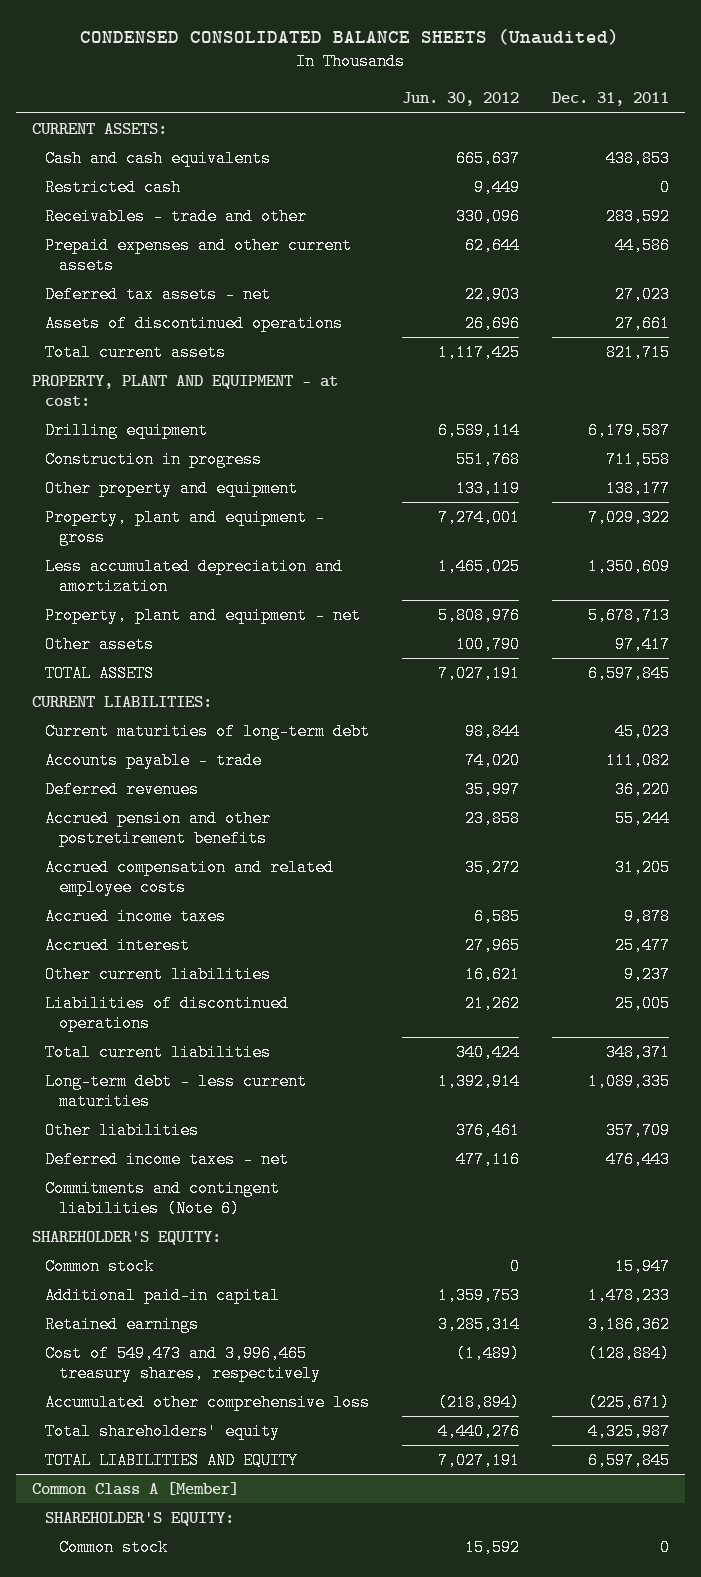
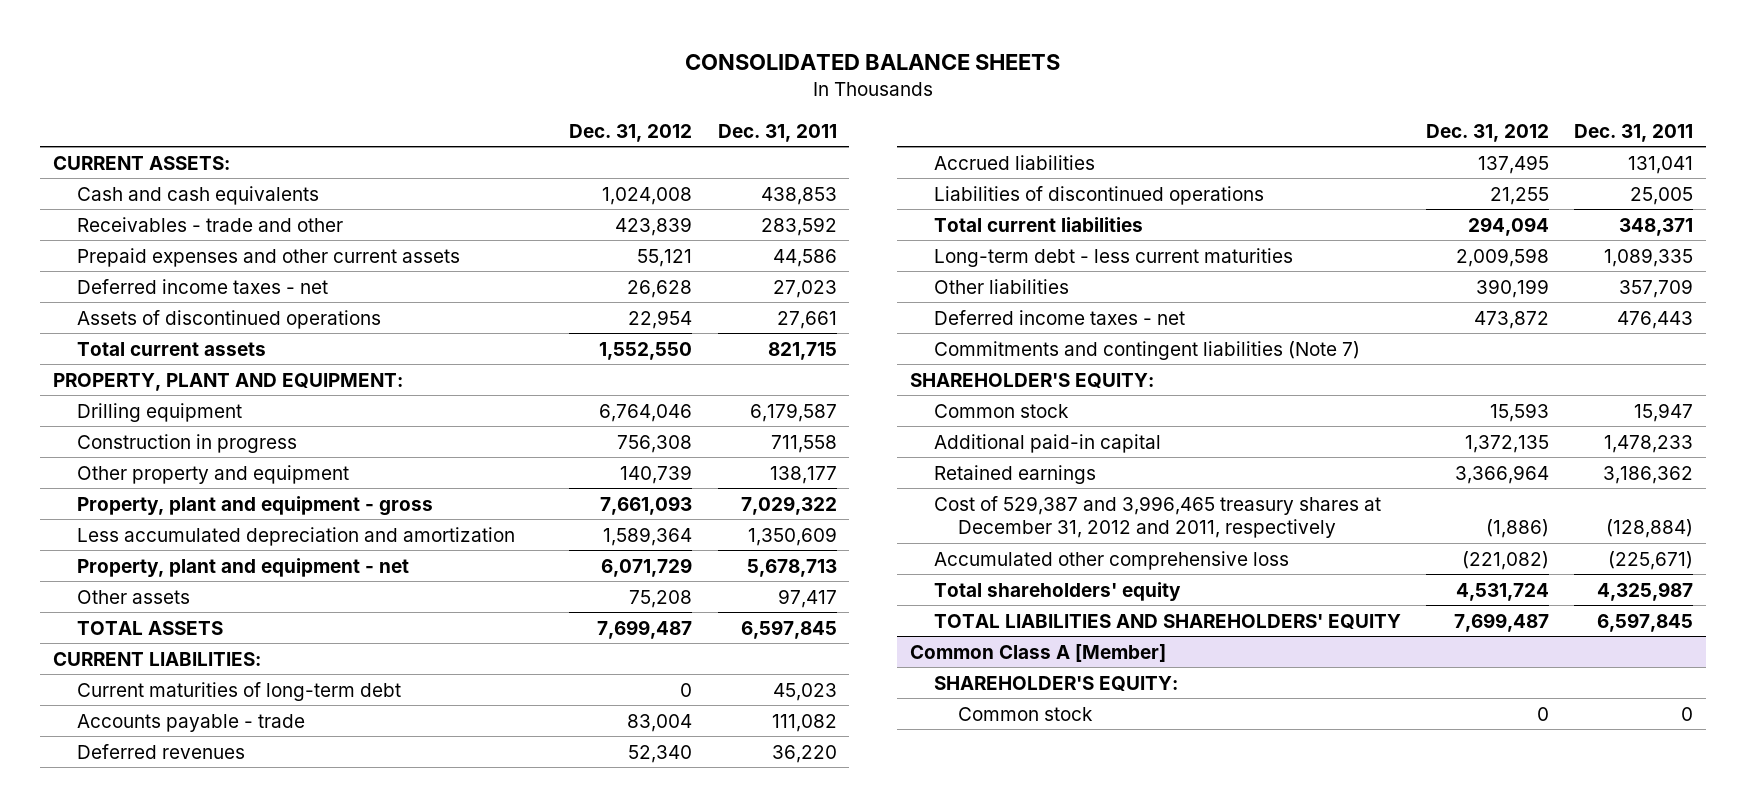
[80,28,620,45] CONDENSED CONSOLIDATED BALANCE SHEETS (Unaudited) -> [685,54,1061,71] CONSOLIDATED BALANCE SHEETS
[402,92,520,107] Jun. 30, 2012 -> none
none -> [569,123,693,142] Dec. 31, 2012
[45,178,182,196] Restricted cash -> none
[45,285,272,303] Deferred tax assets - net -> [76,278,328,294] Deferred income taxes - net
[32,374,339,406] PROPERTY, PLANT AND EQUIPMENT - at cost: -> [52,372,403,391] PROPERTY, PLANT AND EQUIPMENT:
[45,809,272,847] Accrued pension and other postretirement benefits -> none
[45,858,335,896] Accrued compensation and related employee costs -> none
[45,907,227,925] Accrued income taxes -> none
[45,936,191,954] Accrued interest -> none
[45,965,272,983] Other current liabilities -> none
none -> [933,154,1095,170] Accrued liabilities
[45,1179,281,1217] Commitments and contingent liabilities (Note 6) -> [933,340,1360,360] Commitments and contingent liabilities (Note 7)
[45,1344,321,1382] Cost of 549,473 and 3,996,465 treasury shares, respectively -> [933,495,1381,539] Cost of 529,387 and 3,996,465 treasury shares at December 31, 2012 and 2011, respectively
[45,1451,299,1469] TOTAL LIABILITIES AND EQUITY -> [933,613,1401,629] TOTAL LIABILITIES AND SHAREHOLDERS' EQUITY

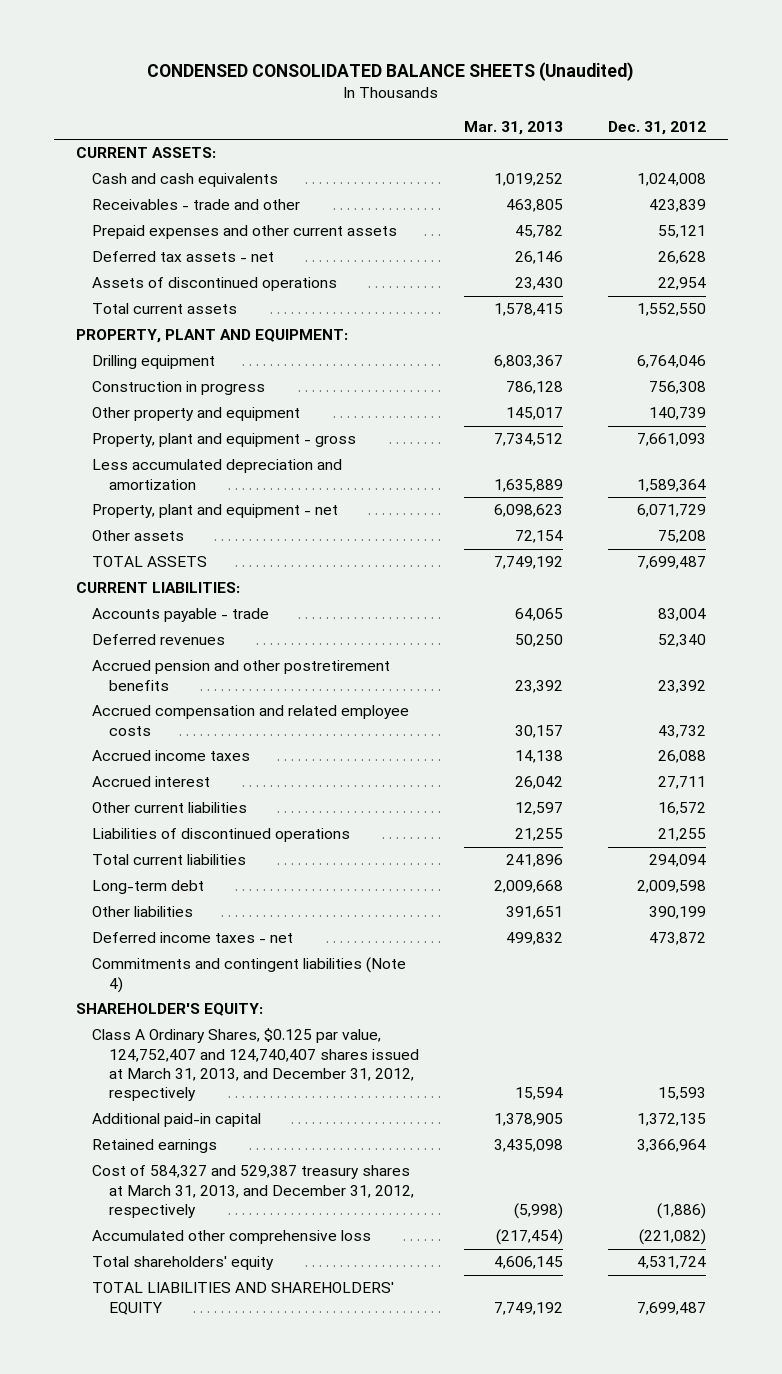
[685,54,1061,71] CONSOLIDATED BALANCE SHEETS -> [146,62,634,82] CONDENSED CONSOLIDATED BALANCE SHEETS (Unaudited)
[717,123,837,142] Dec. 31, 2011 -> none
none -> [463,120,563,135] Mar. 31, 2013
[76,278,328,294] Deferred income taxes - net -> [92,251,275,263] Deferred tax assets - net
[76,681,401,701] Current maturities of long-term debt -> none
[933,154,1095,170] Accrued liabilities -> none
none -> [92,660,391,691] Accrued pension and other postretirement benefits
none -> [92,705,410,736] Accrued compensation and related employee costs
none -> [92,750,251,762] Accrued income taxes
none -> [92,776,211,788] Accrued interest
none -> [92,802,248,814] Other current liabilities
[933,247,1293,267] Long-term debt - less current maturities -> [92,880,205,895] Long-term debt
[933,340,1360,360] Commitments and contingent liabilities (Note 7) -> [92,957,407,993] Commitments and contingent liabilities (Note 4)
[933,403,1069,418] Common stock -> [92,1028,419,1102] Class A Ordinary Shares, $0.125 par value, 124,752,407 and 124,740,407 shares issued at March 31, 2013, and December 31, 2012, respectively
[933,495,1381,539] Cost of 529,387 and 3,996,465 treasury shares at December 31, 2012 and 2011, respectively -> [92,1165,414,1219] Cost of 584,327 and 529,387 treasury shares at March 31, 2013, and December 31, 2012, respectively
[909,643,1166,662] Common Class A [Member] -> none
[933,675,1178,691] SHAREHOLDER'S EQUITY: -> none
[957,706,1093,721] Common stock -> none

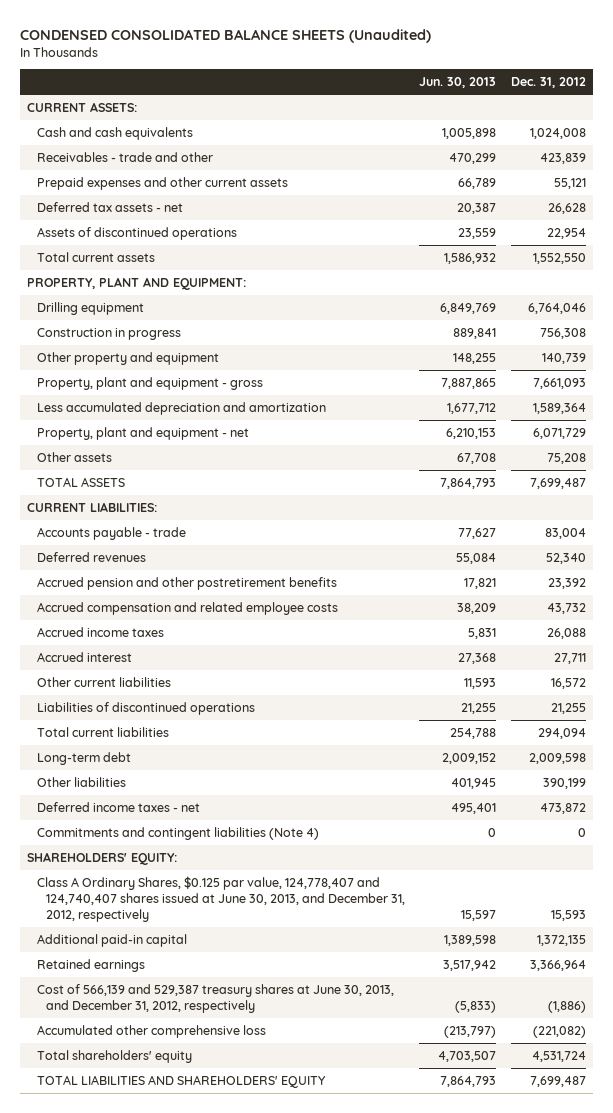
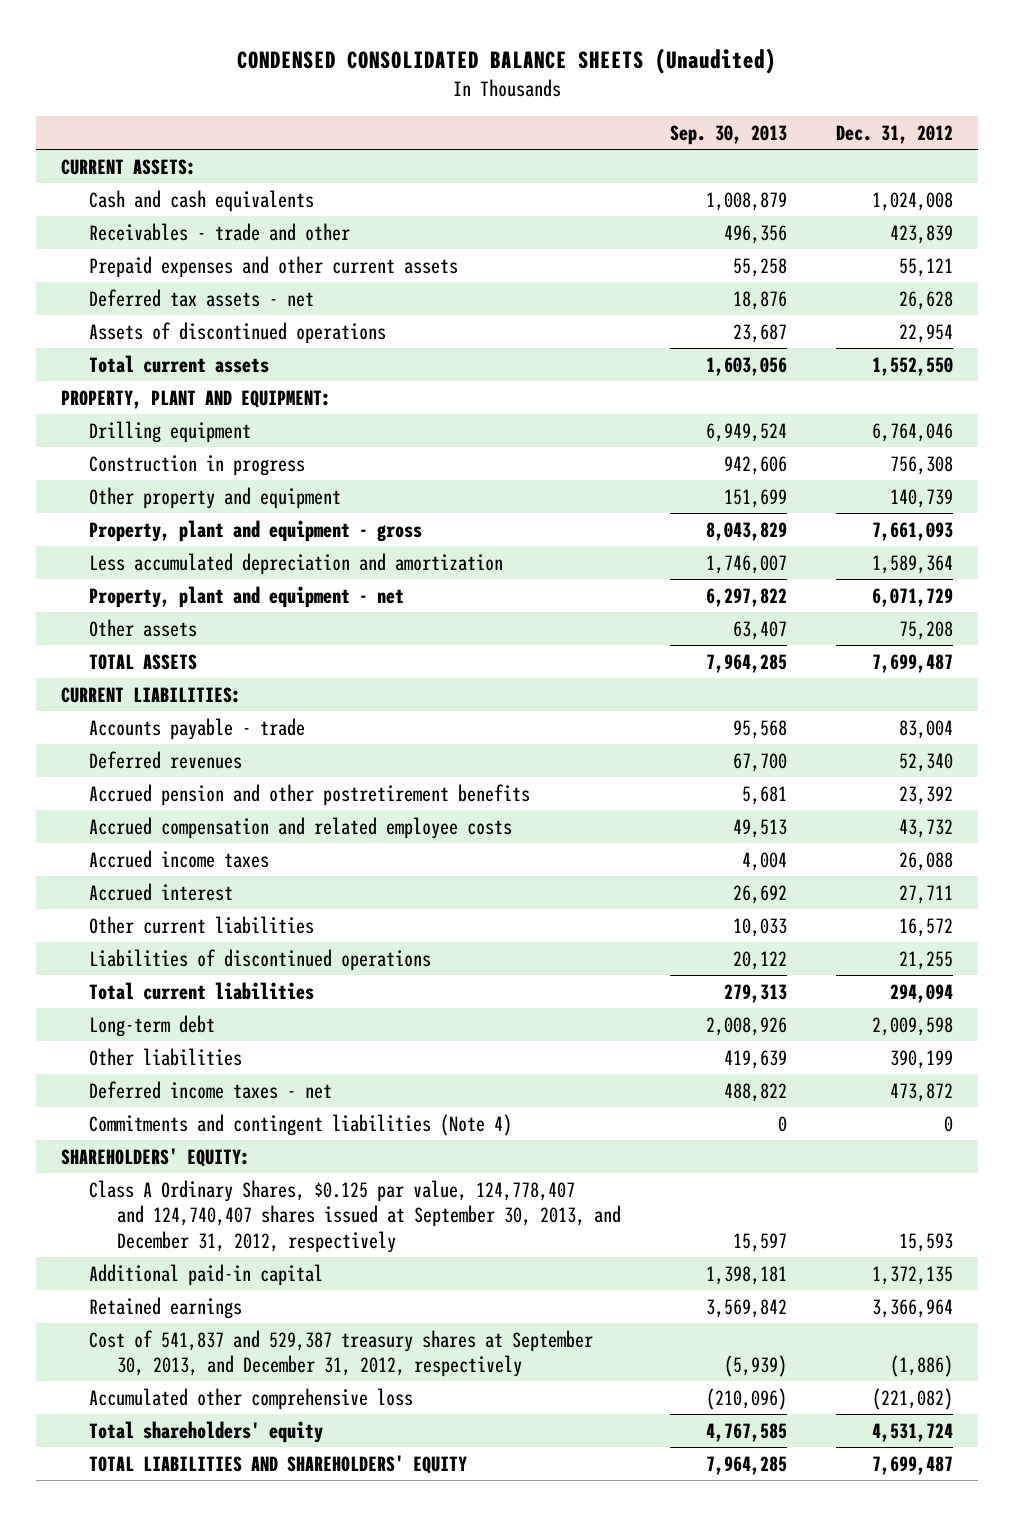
[419,77,497,89] Jun. 30, 2013 -> none
none -> [670,124,788,145] Sep. 30, 2013
[36,875,406,923] Class A Ordinary Shares, $0.125 par value, 124,778,407 and 124,740,407 shares issued at June 30, 2013, and December 31, 2012, respectively -> [89,1179,622,1253] Class A Ordinary Shares, $0.125 par value, 124,778,407 and 124,740,407 shares issued at September 30, 2013, and December 31, 2012, respectively
[36,983,394,1013] Cost of 566,139 and 529,387 treasury shares at June 30, 2013, and December 31, 2012, respectively -> [89,1329,594,1378] Cost of 541,837 and 529,387 treasury shares at September 30, 2013, and December 31, 2012, respectively

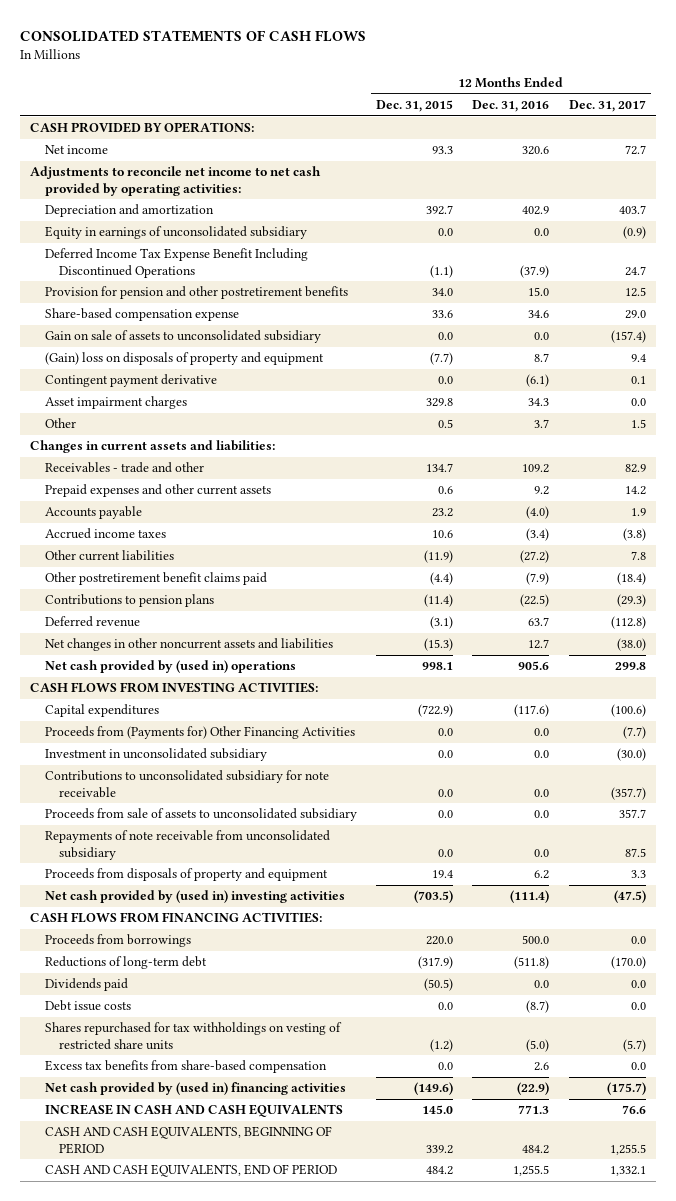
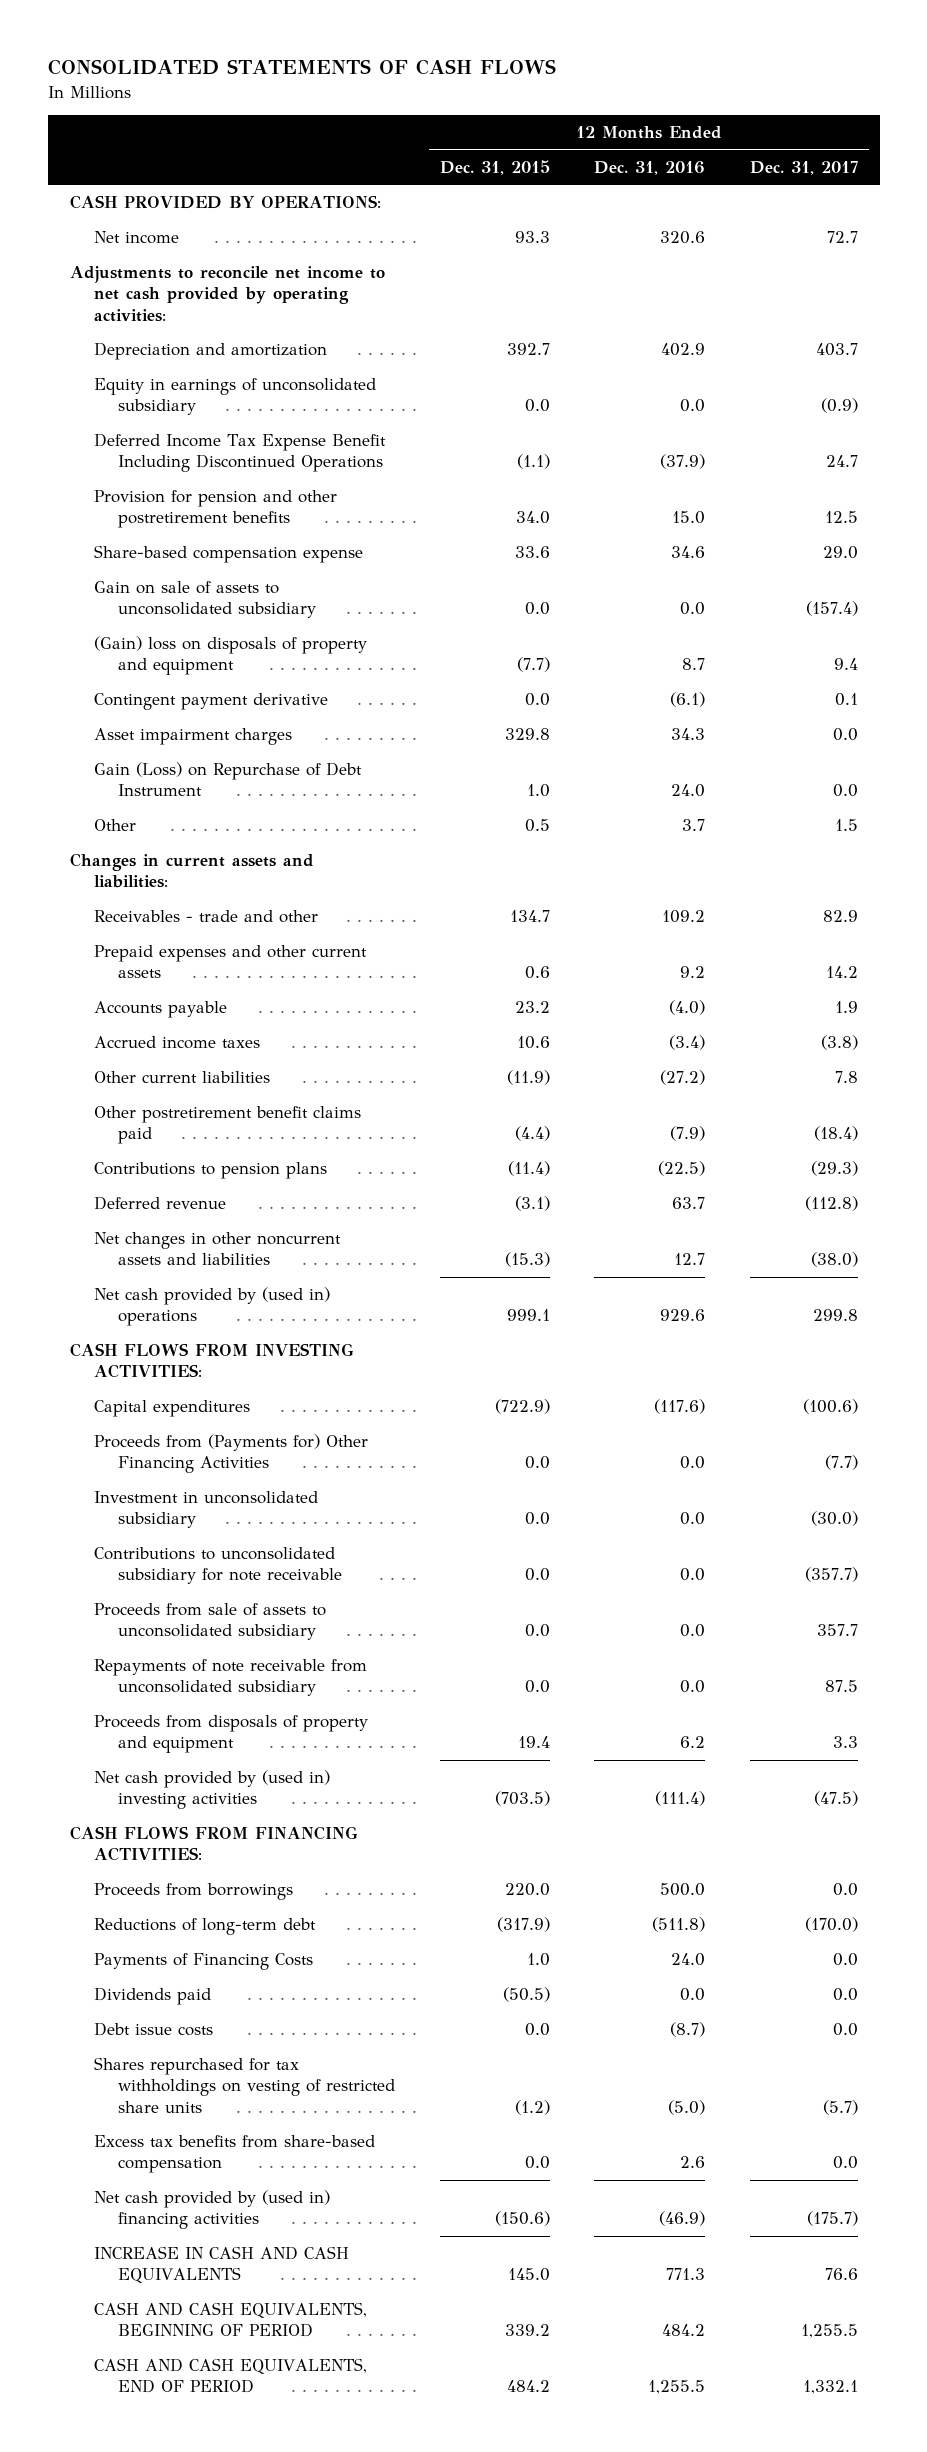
none -> [94,762,363,797] Gain (Loss) on Repurchase of Debt Instrument
[421,662,453,671] 998.1 -> [506,1309,550,1322] 999.1
[518,661,550,671] 905.6 -> [660,1309,706,1322] 929.6
none -> [94,1953,314,1971] Payments of Financing Costs
[413,1082,453,1096] (149.6) -> [494,2211,550,2227] (150.6)
[517,1082,550,1096] (22.9) -> [659,2211,706,2227] (46.9)

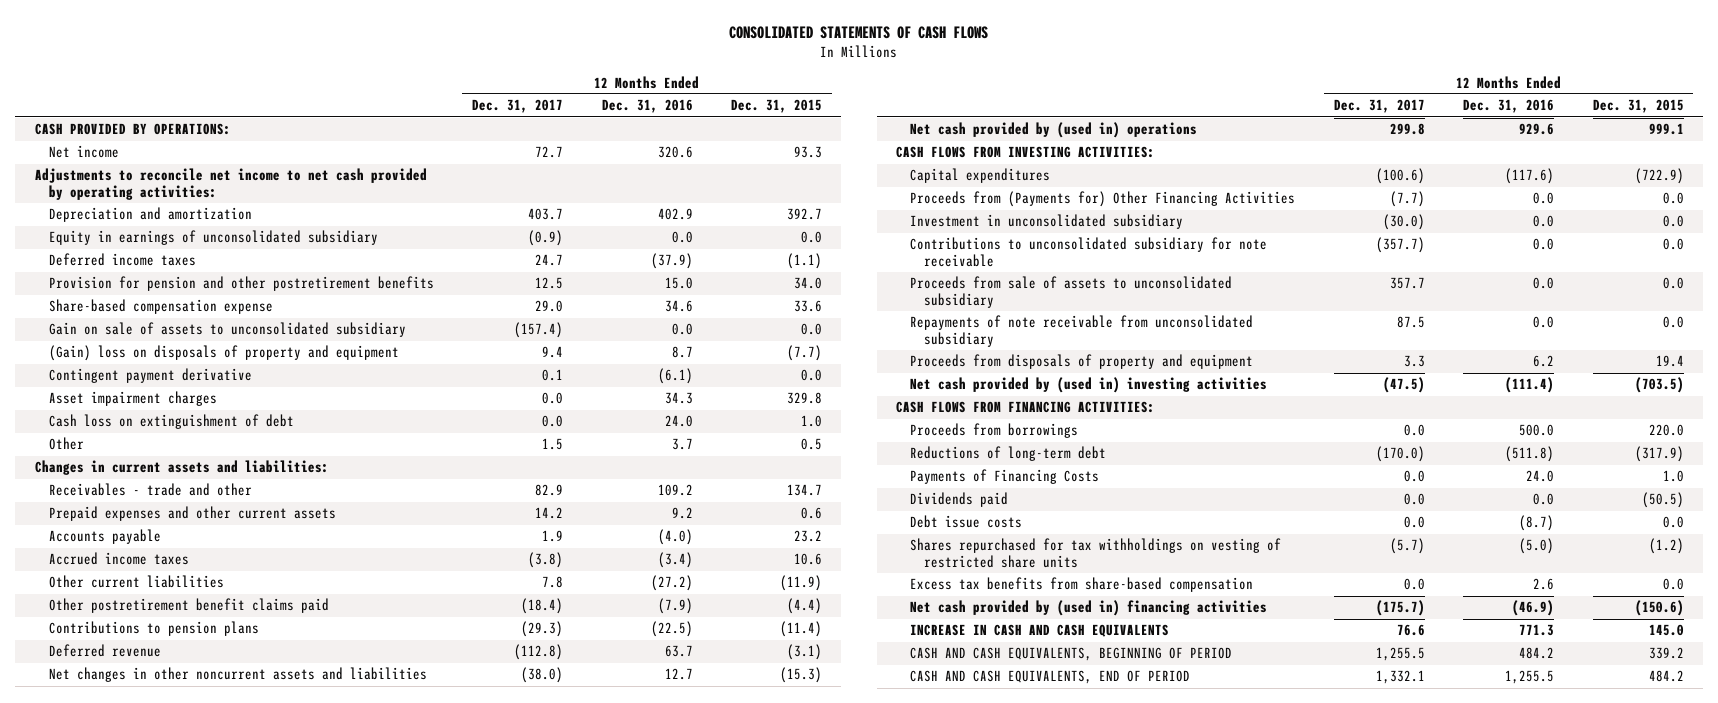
[94,433,387,473] Deferred Income Tax Expense Benefit Including Discontinued Operations -> [48,253,196,267] Deferred income taxes
[94,762,363,797] Gain (Loss) on Repurchase of Debt Instrument -> [48,414,294,430] Cash loss on extinguishment of debt

